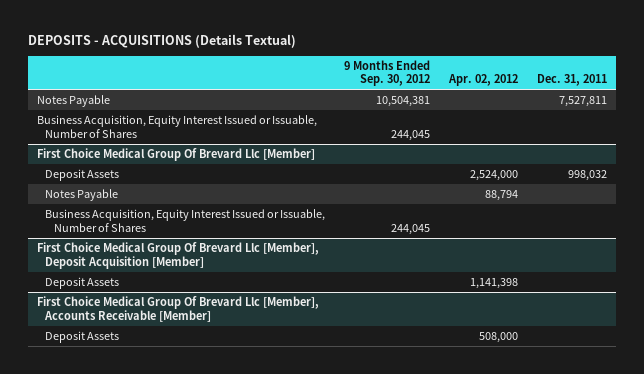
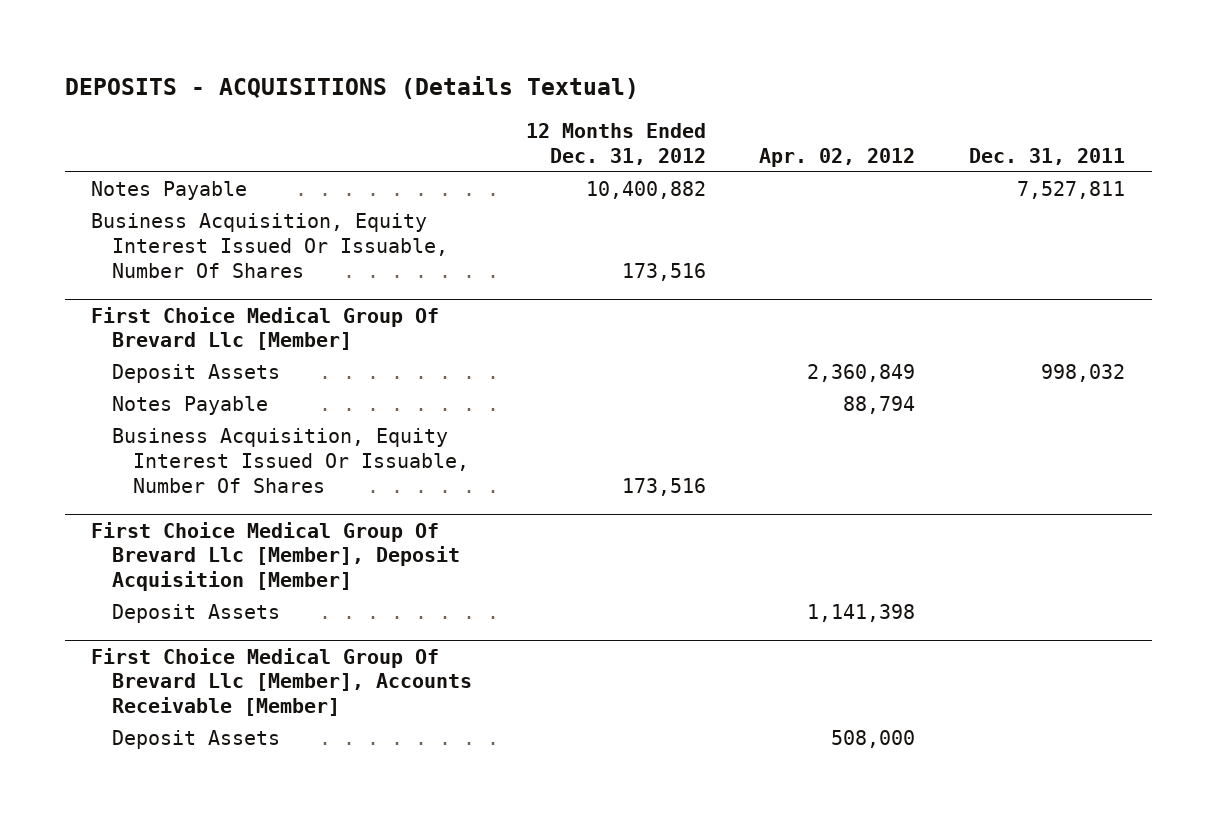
[344,59,431,87] 9 Months Ended Sep. 30, 2012 -> none
none -> [525,123,706,166] 12 Months Ended Dec. 31, 2012
[37,115,318,138] Business Acquisition, Equity Interest Issued or Issuable, Number of Shares -> [91,213,449,278] Business Acquisition, Equity Interest Issued Or Issuable, Number Of Shares
[470,170,519,182] 2,524,000 -> [807,364,916,383] 2,360,849
[45,209,326,232] Business Acquisition, Equity Interest Issued or Issuable, Number of Shares -> [112,428,469,493] Business Acquisition, Equity Interest Issued Or Issuable, Number Of Shares

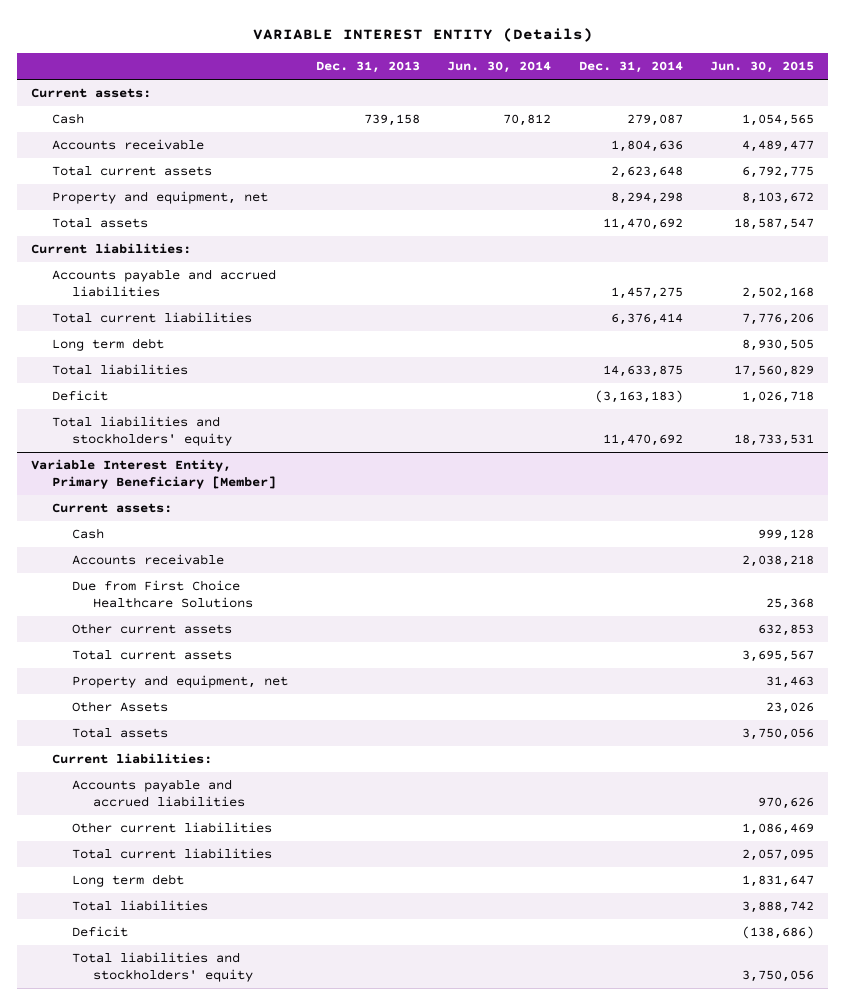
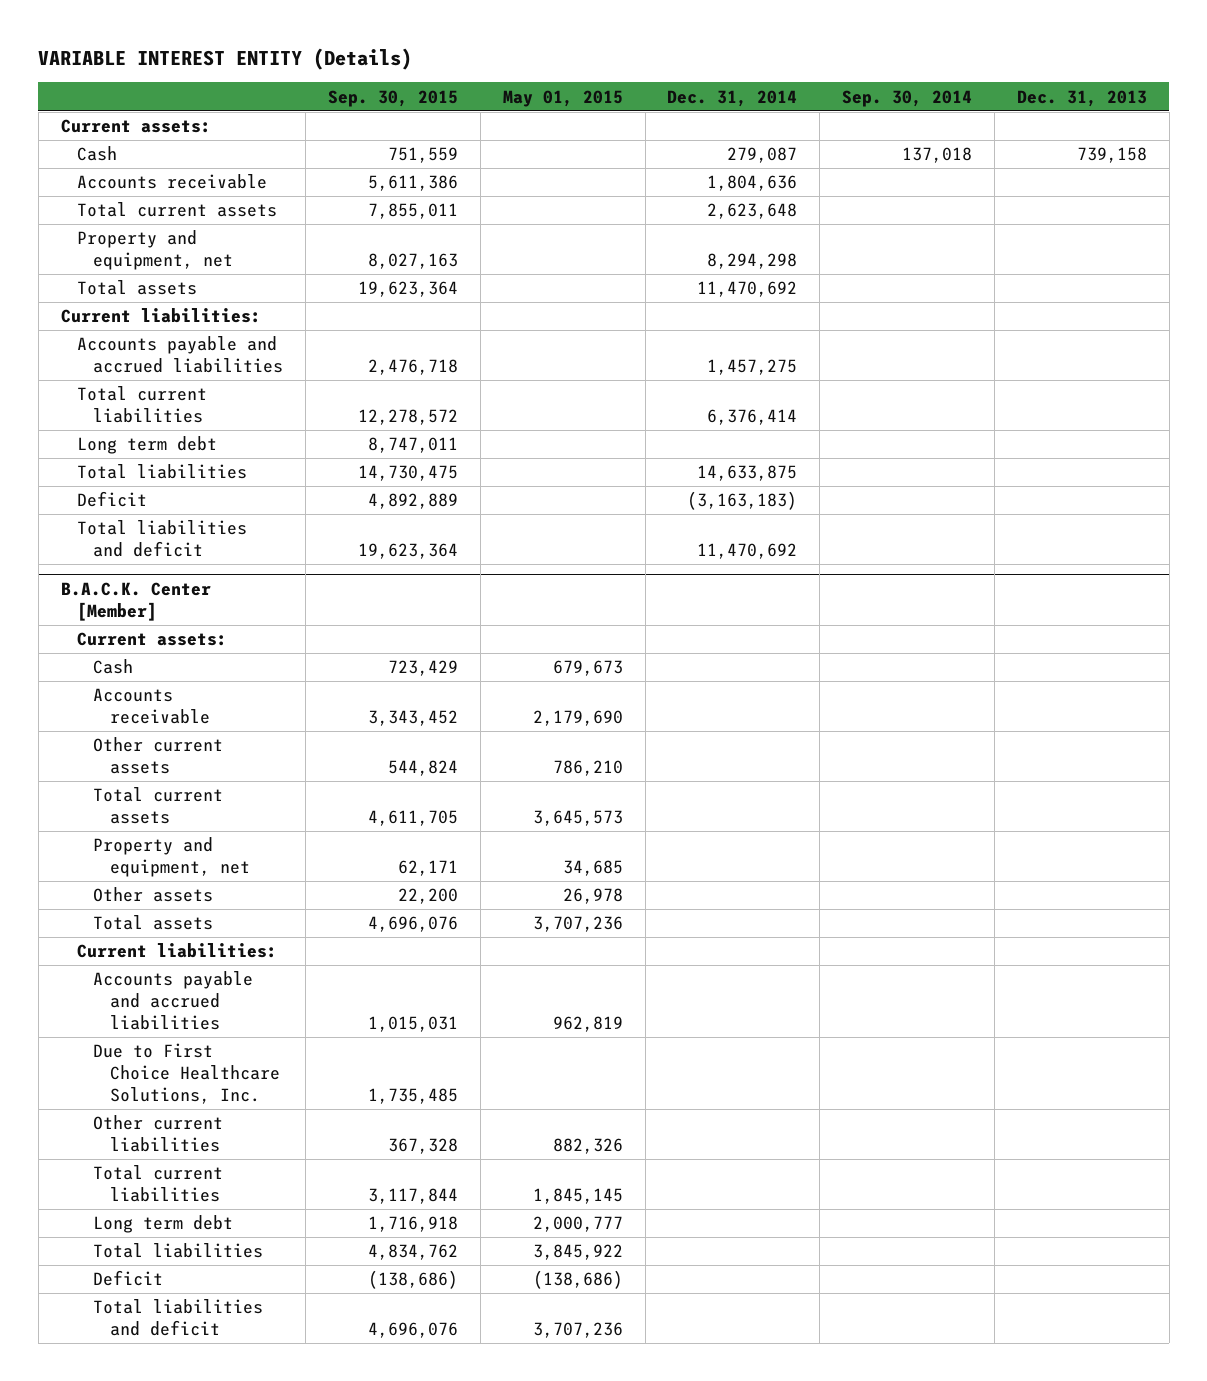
[447,61,552,74] Jun. 30, 2014 -> none
[709,61,814,74] Jun. 30, 2015 -> none
none -> [328,89,459,107] Sep. 30, 2015
none -> [502,89,623,107] May 01, 2015
none -> [842,89,973,107] Sep. 30, 2014
[51,416,233,447] Total liabilities and stockholders' equity -> [77,520,248,557] Total liabilities and deficit
[31,459,276,490] Variable Interest Entity, Primary Beneficiary [Member] -> [60,582,211,621] B.A.C.K. Center [Member]
[72,580,254,609] Due from First Choice Healthcare Solutions -> none
[72,701,169,713] Other Assets -> [93,887,214,903] Other assets
none -> [93,1043,280,1104] Due to First Choice Healthcare Solutions, Inc.
[72,952,254,983] Total liabilities and stockholders' equity -> [93,1299,264,1336] Total liabilities and deficit

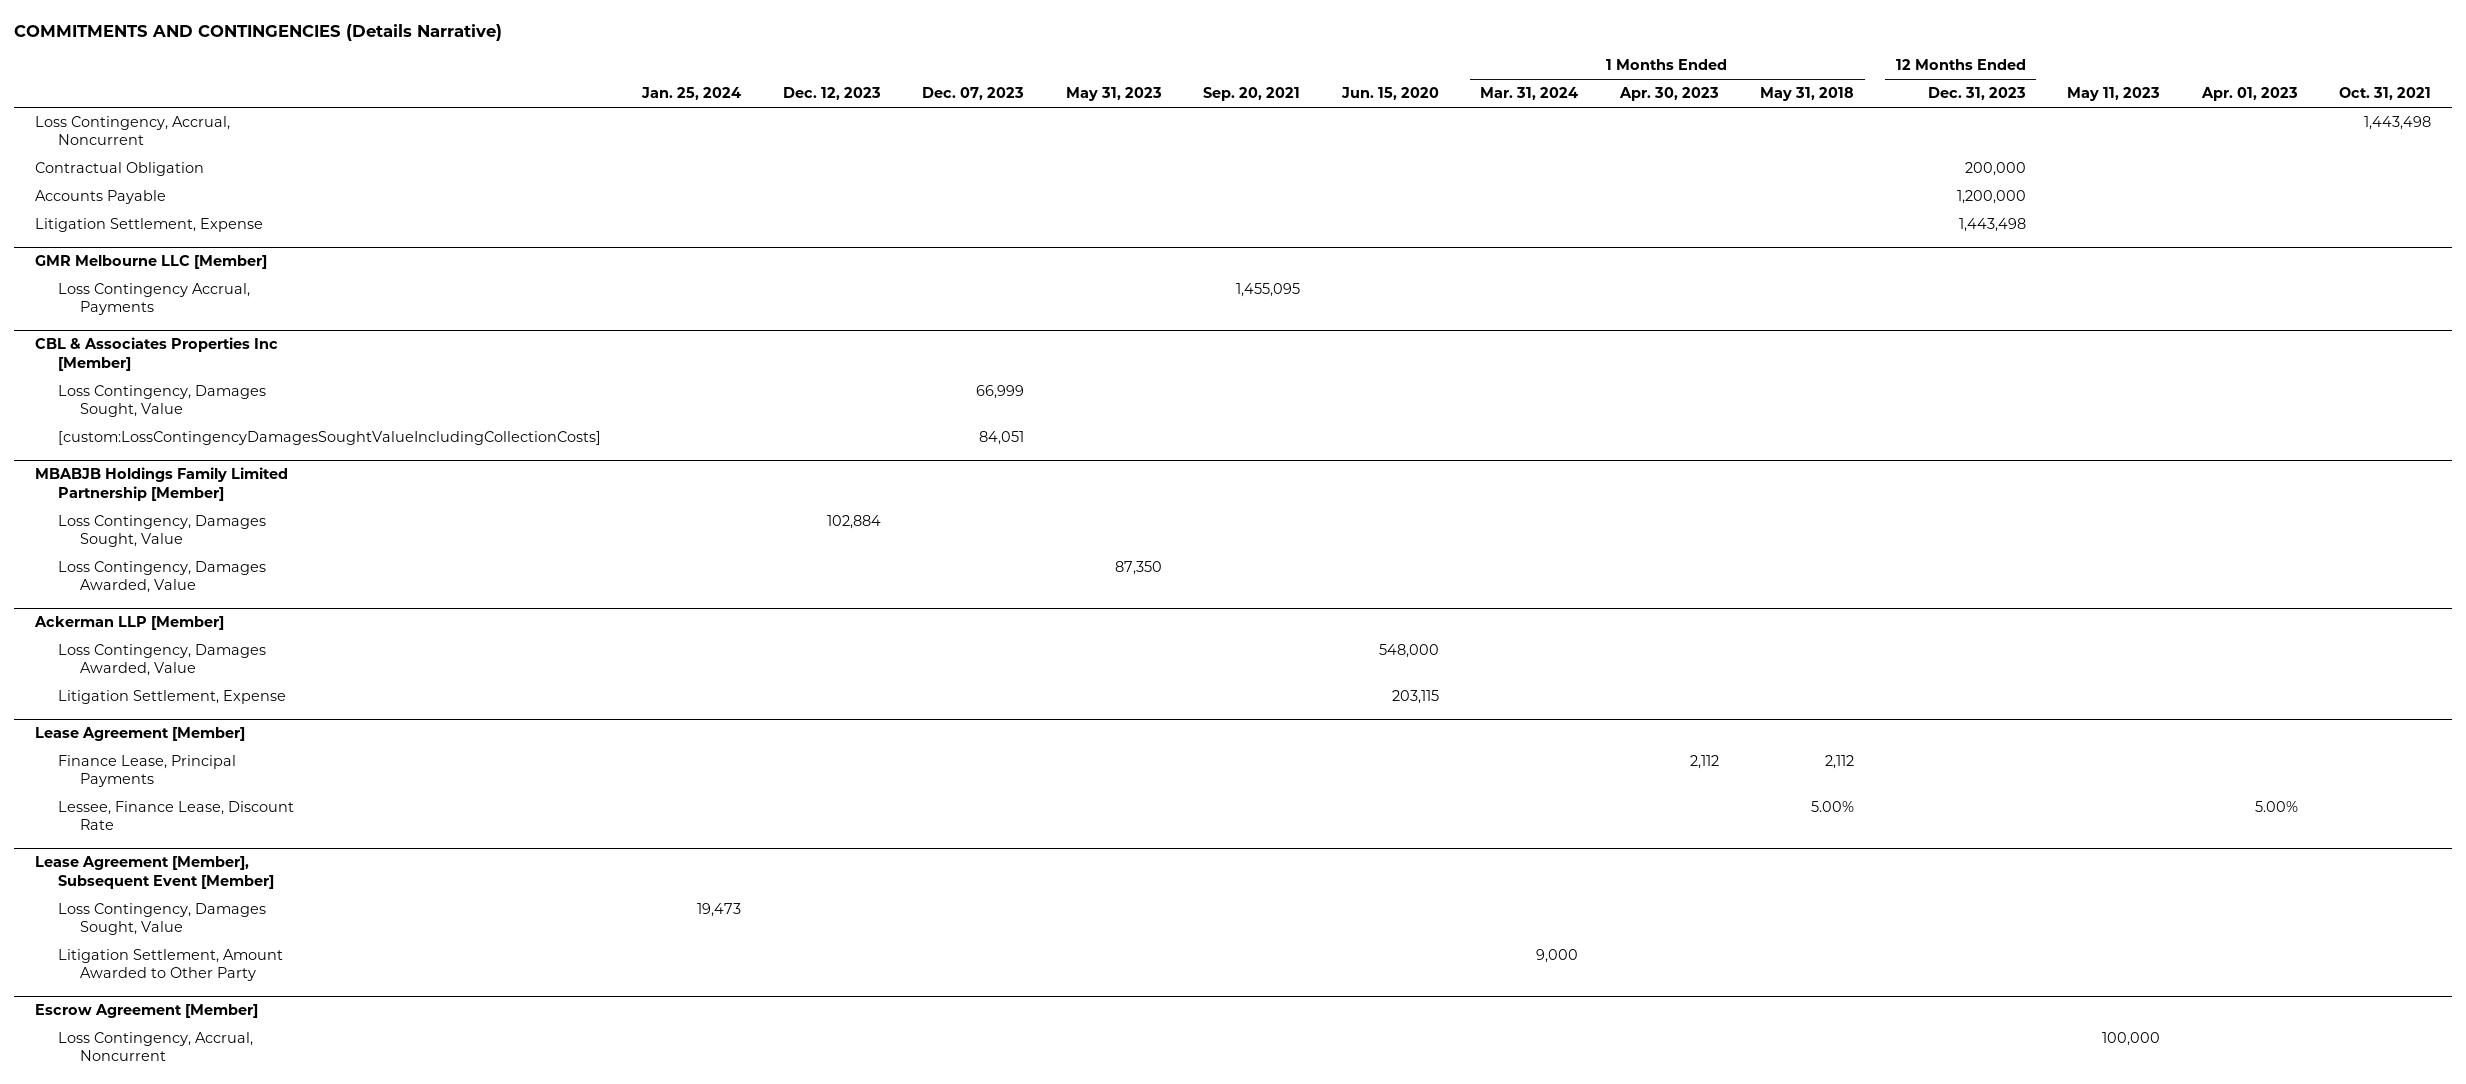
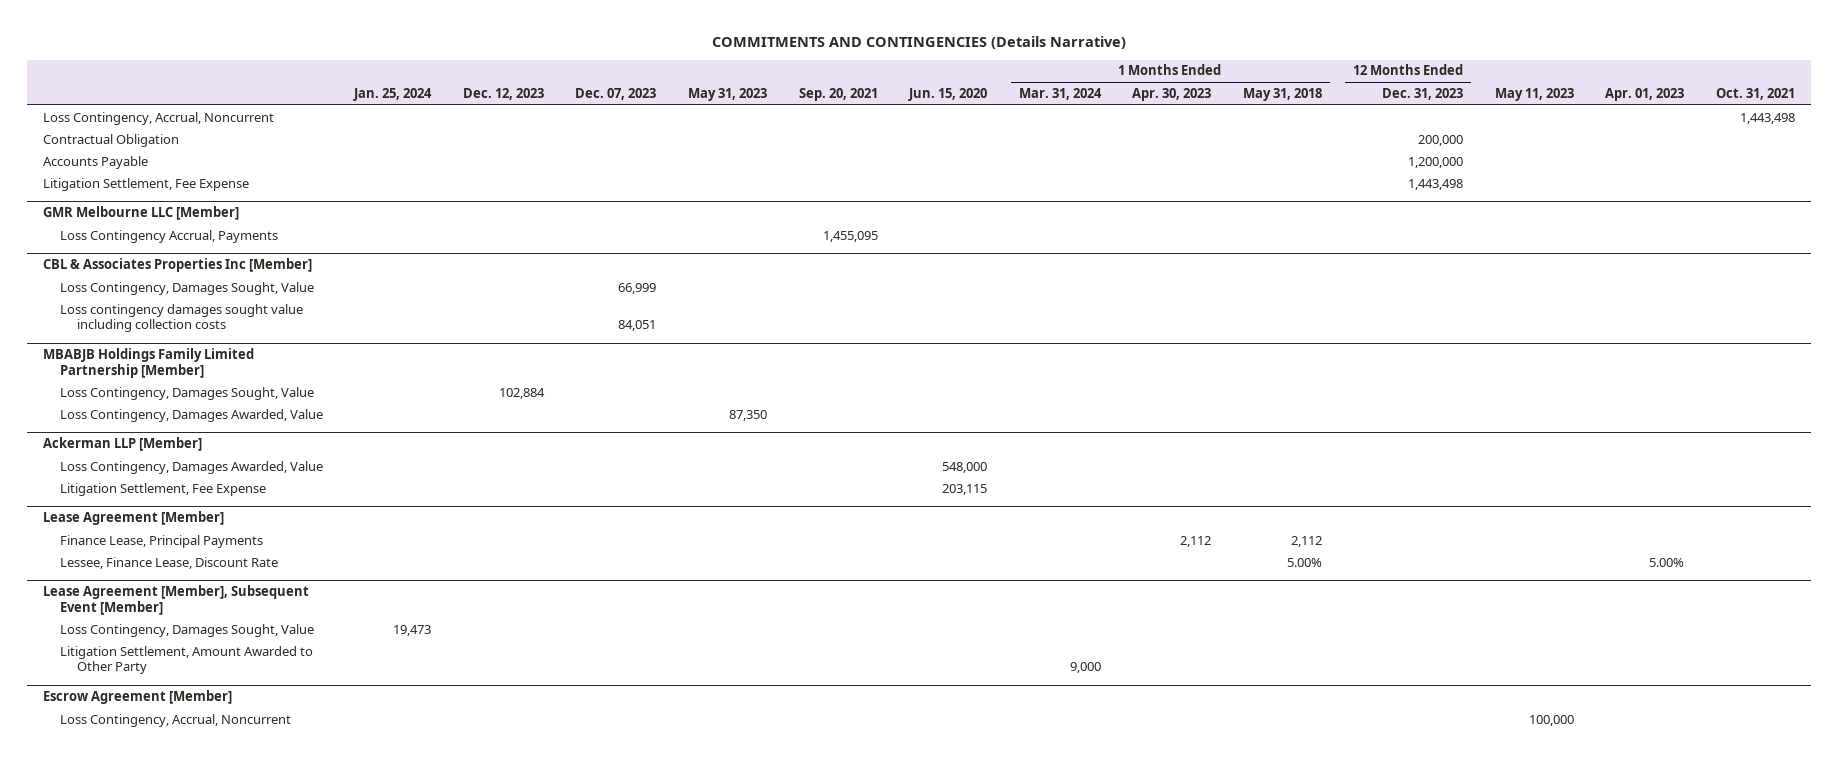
[35,218,264,233] Litigation Settlement, Expense -> [42,177,249,191] Litigation Settlement, Fee Expense
[57,431,601,446] [custom:LossContingencyDamagesSoughtValueIncludingCollectionCosts] -> [59,303,303,333] Loss contingency damages sought value including collection costs
[57,690,286,705] Litigation Settlement, Expense -> [59,482,266,496] Litigation Settlement, Fee Expense

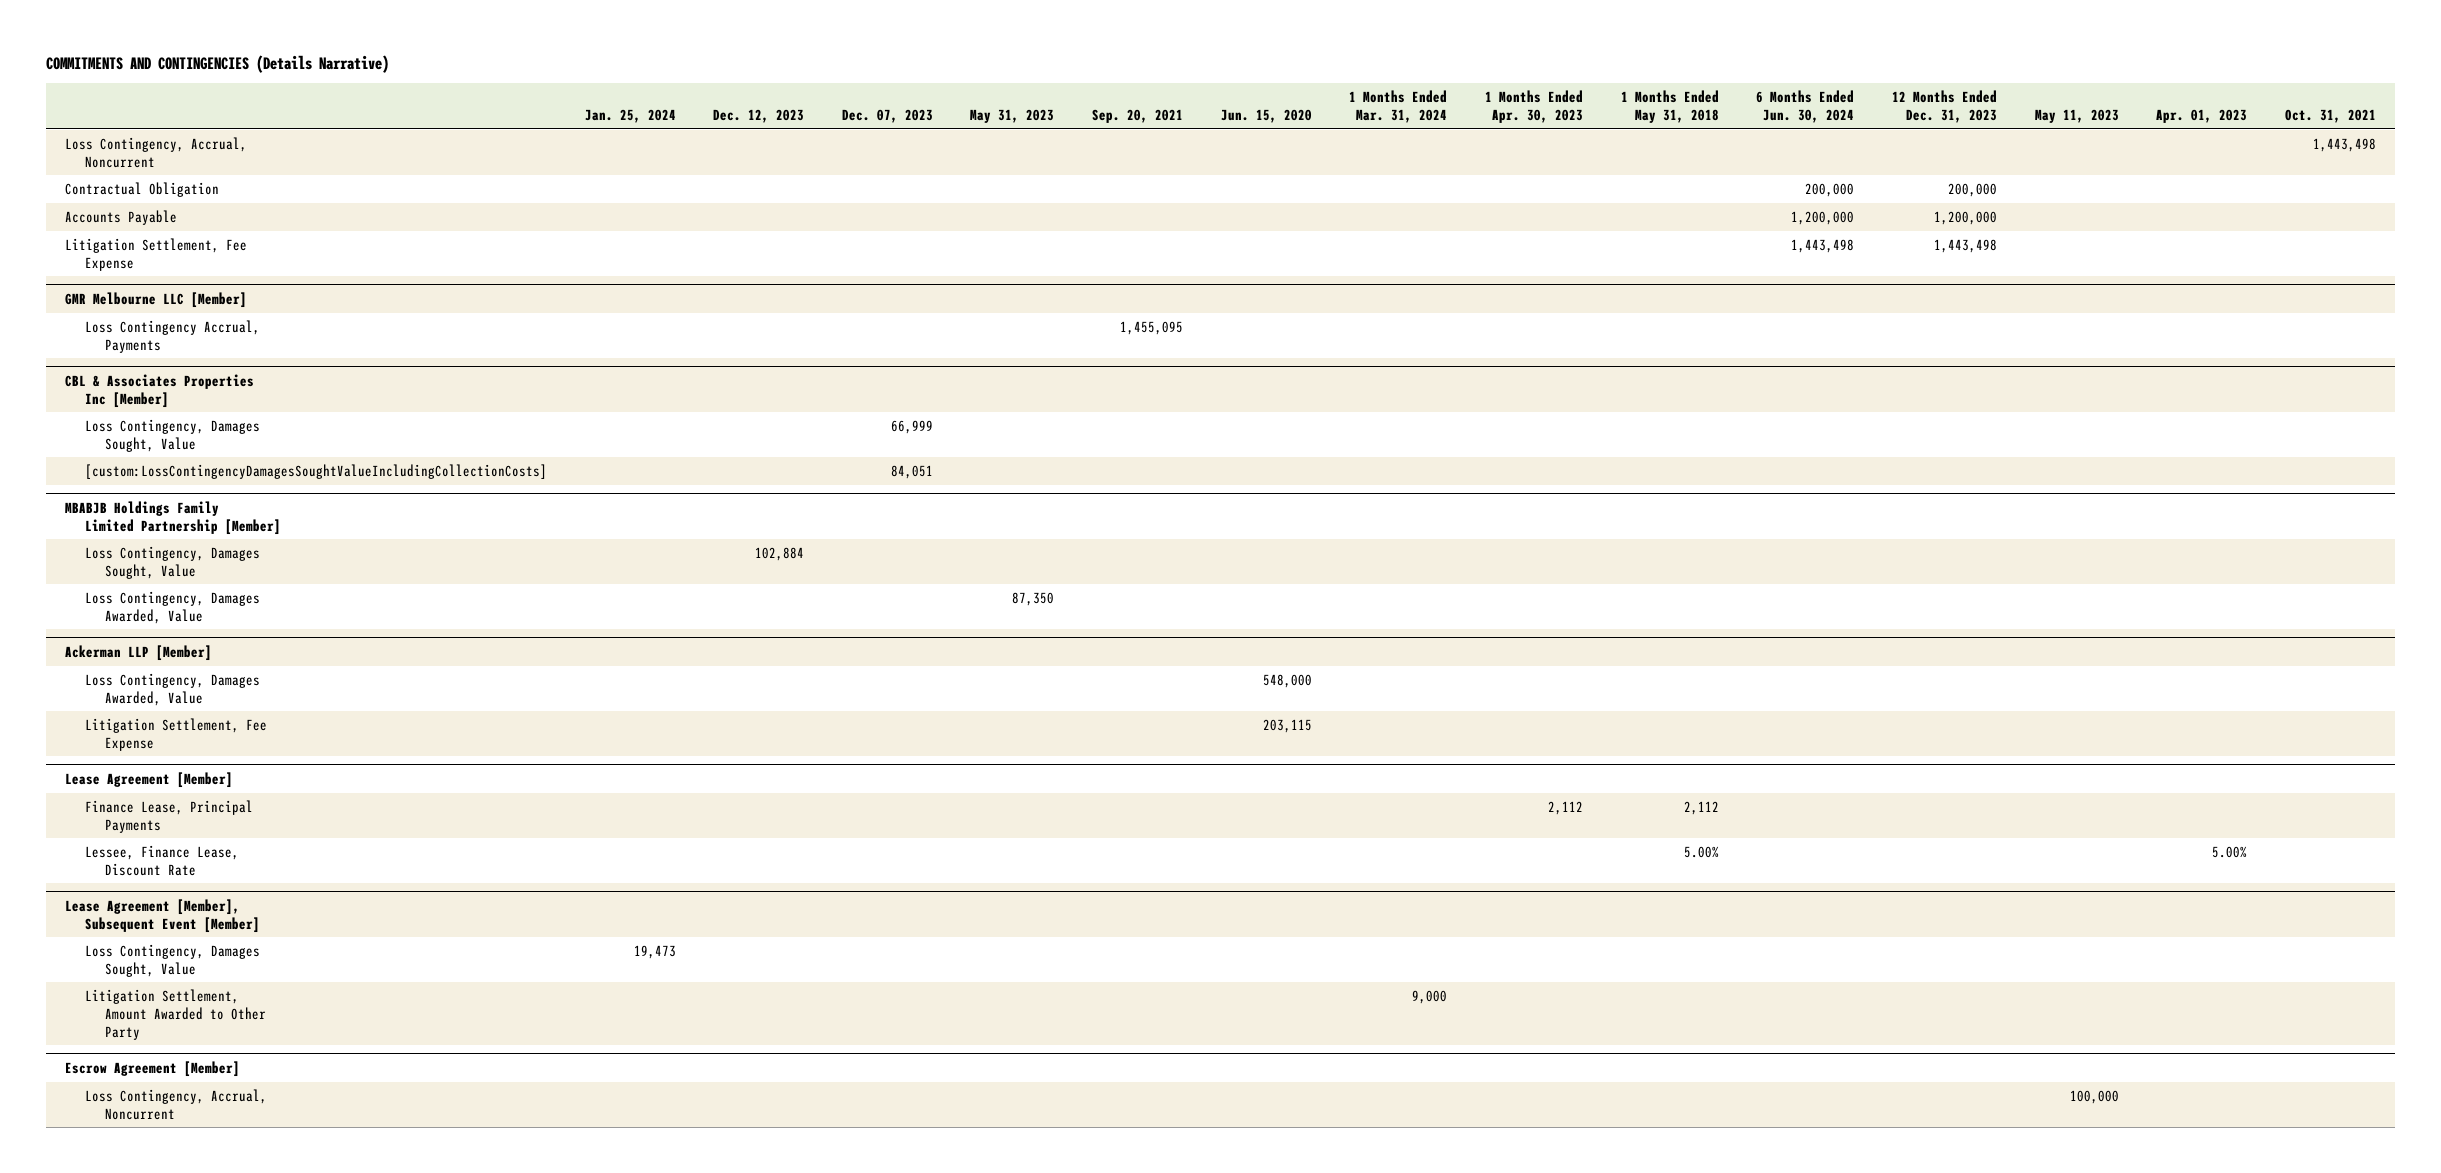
none -> [1756,90,1855,123] 6 Months Ended Jun. 30, 2024
[59,303,303,333] Loss contingency damages sought value including collection costs -> [84,463,547,479] [custom:LossContingencyDamagesSoughtValueIncludingCollectionCosts]

